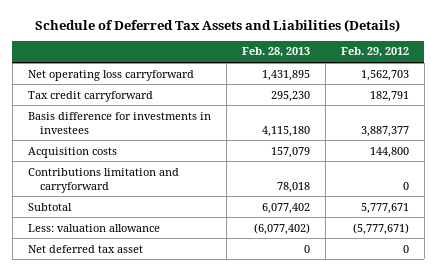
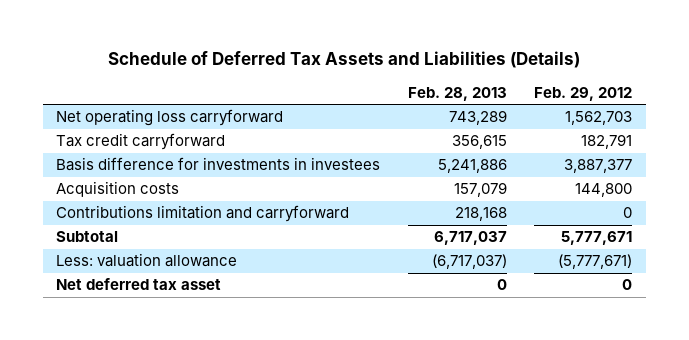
[261,69,310,81] 1,431,895 -> [448,110,507,126] 743,289
[270,90,310,102] 295,230 -> [451,135,507,150] 356,615
[261,125,310,137] 4,115,180 -> [437,159,507,174] 5,241,886
[276,181,310,193] 78,018 -> [454,207,507,222] 218,168
[261,202,310,214] 6,077,402 -> [433,231,507,246] 6,717,037
[253,222,310,235] (6,077,402) -> [431,254,507,270] (6,717,037)

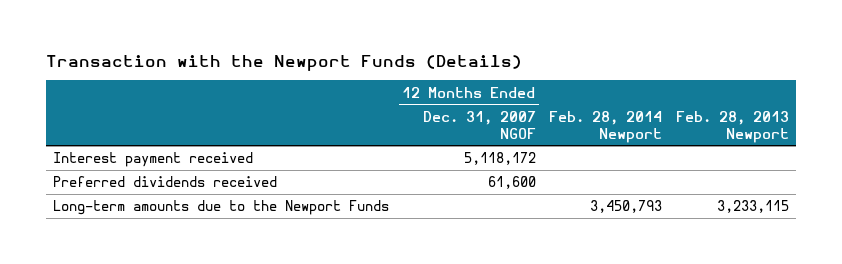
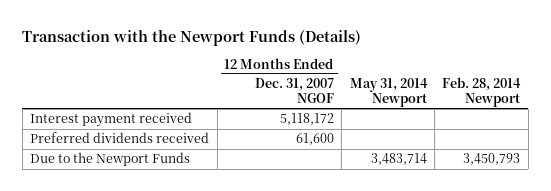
[676,110,790,143] Feb. 28, 2013 Newport -> none
none -> [349,78,428,107] May 31, 2014 Newport
[52,200,389,216] Long-term amounts due to the Newport Funds -> [30,152,191,167] Due to the Newport Funds

